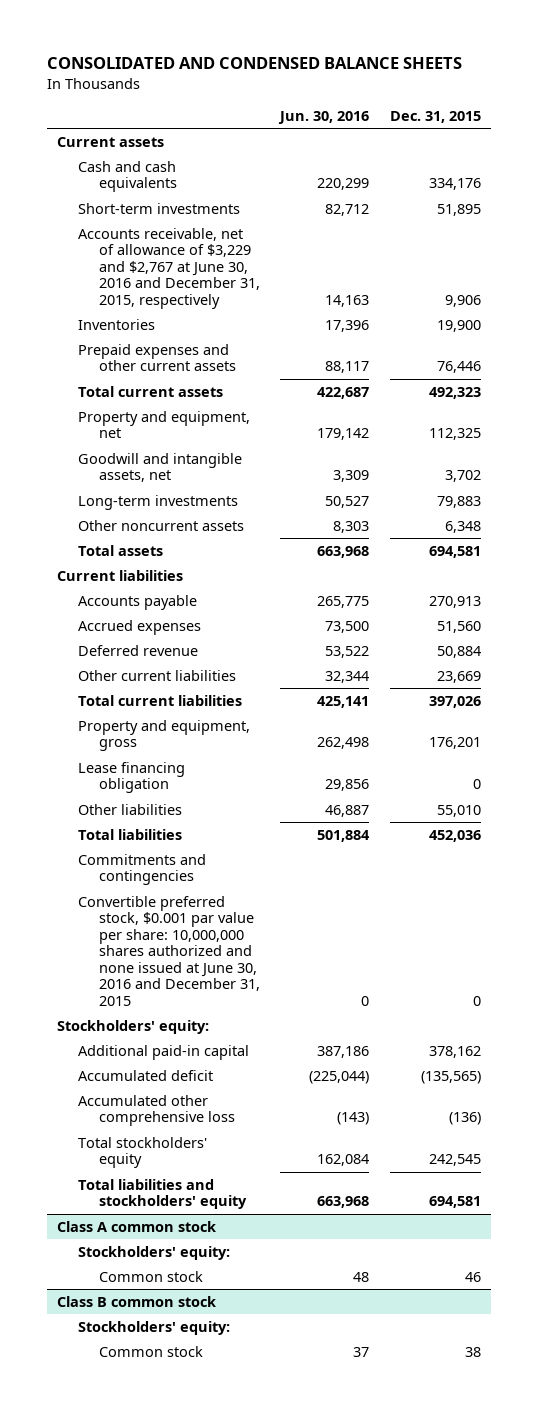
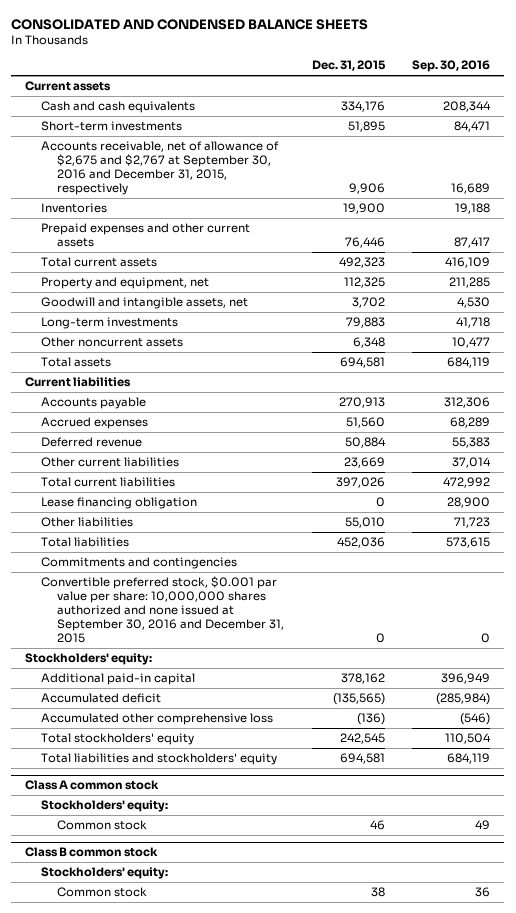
[278,110,370,124] Jun. 30, 2016 -> none
none -> [412,60,491,73] Sep. 30, 2016
[78,227,261,309] Accounts receivable, net of allowance of $3,229 and $2,767 at June 30, 2016 and December 31, 2015, respectively -> [40,140,279,196] Accounts receivable, net of allowance of $2,675 and $2,767 at September 30, 2016 and December 31, 2015, respectively
[78,719,251,752] Property and equipment, gross -> none
[78,895,261,1006] Convertible preferred stock, $0.001 par value per share: 10,000,000 shares authorized and none issued at June 30, 2016 and December 31, 2015 -> [40,575,284,644] Convertible preferred stock, $0.001 par value per share: 10,000,000 shares authorized and none issued at September 30, 2016 and December 31, 2015

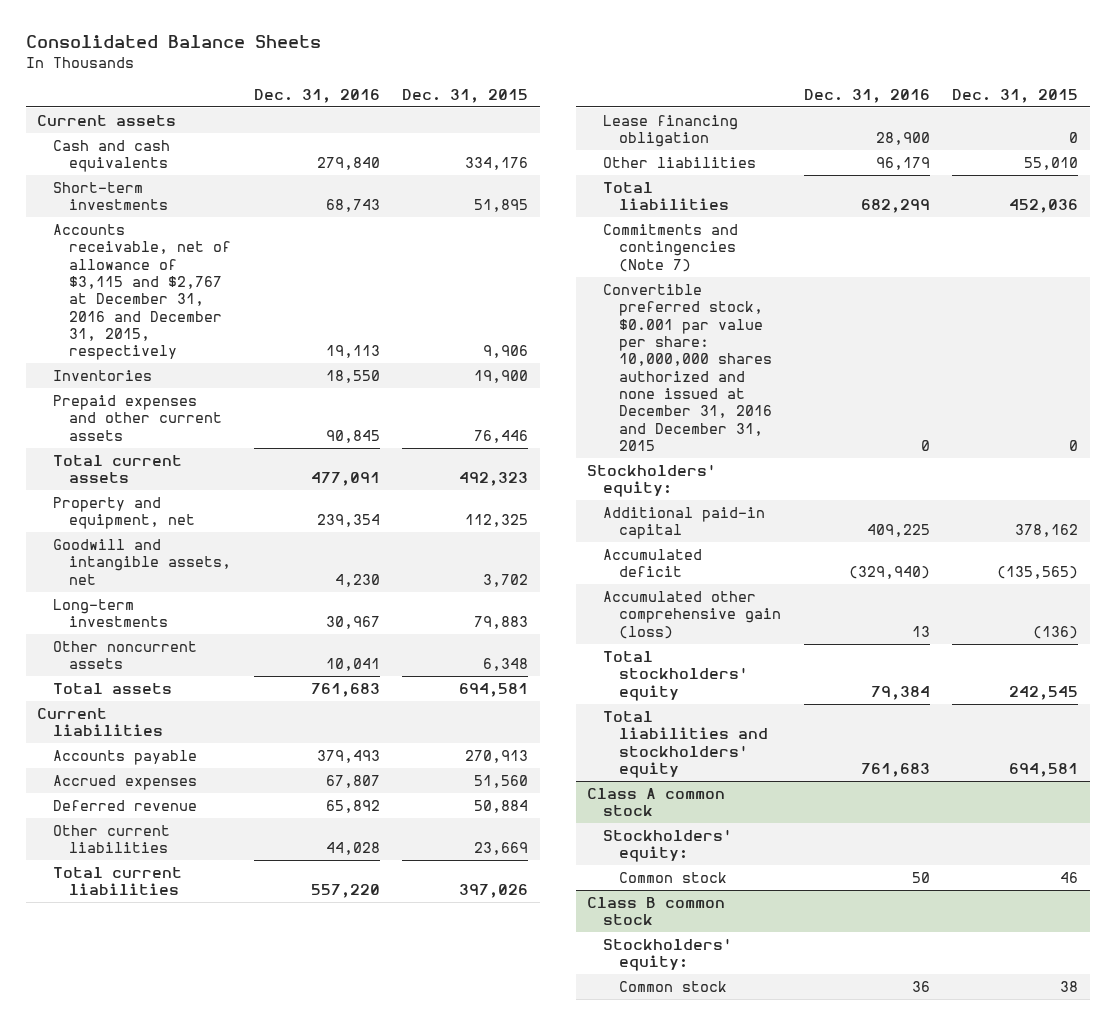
[11,18,369,30] CONSOLIDATED AND CONDENSED BALANCE SHEETS -> [25,35,321,49] Consolidated Balance Sheets
[412,60,491,73] Sep. 30, 2016 -> none
none -> [253,88,380,103] Dec. 31, 2016
[40,140,279,196] Accounts receivable, net of allowance of $2,675 and $2,767 at September 30, 2016 and December 31, 2015, respectively -> [53,223,232,361] Accounts receivable, net of allowance of $3,115 and $2,767 at December 31, 2016 and December 31, 2015, respectively
[40,556,237,569] Commitments and contingencies -> [603,223,739,272] Commitments and contingencies (Note 7)
[40,575,284,644] Convertible preferred stock, $0.001 par value per share: 10,000,000 shares authorized and none issued at September 30, 2016 and December 31, 2015 -> [603,283,773,452] Convertible preferred stock, $0.001 par value per share: 10,000,000 shares authorized and none issued at December 31, 2016 and December 31, 2015
[40,712,273,725] Accumulated other comprehensive loss -> [603,590,782,639] Accumulated other comprehensive gain (loss)

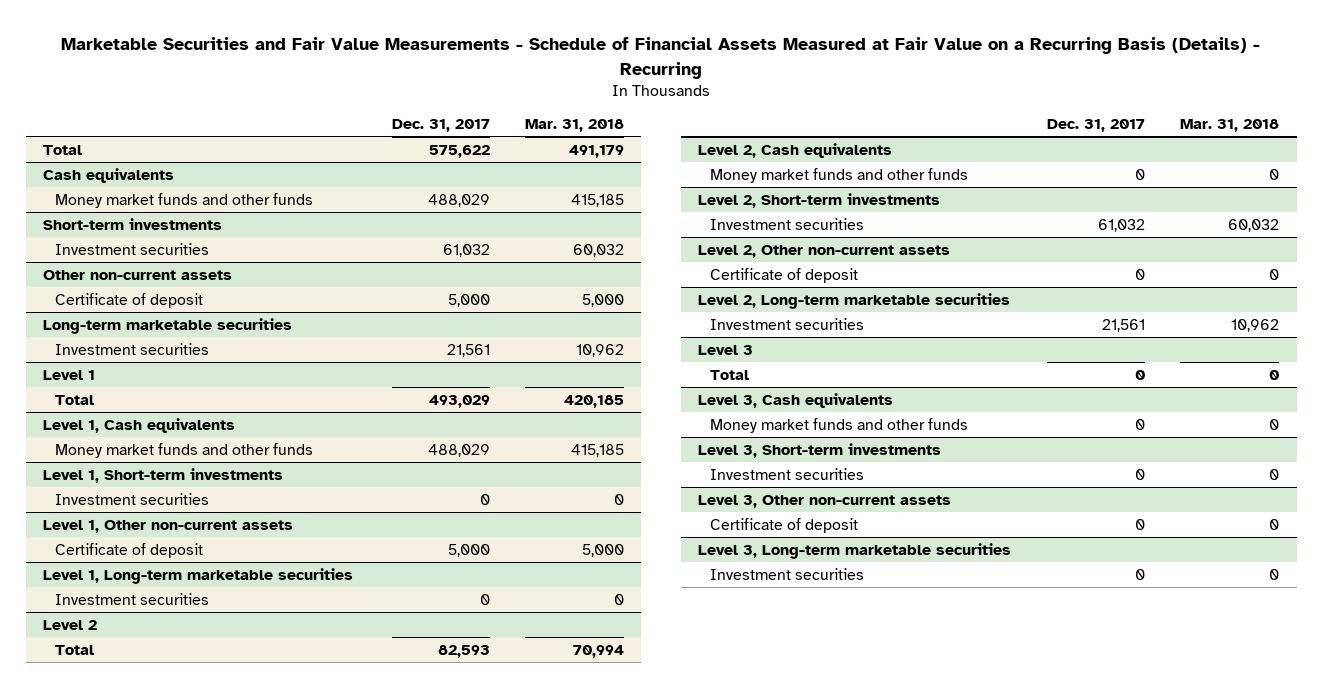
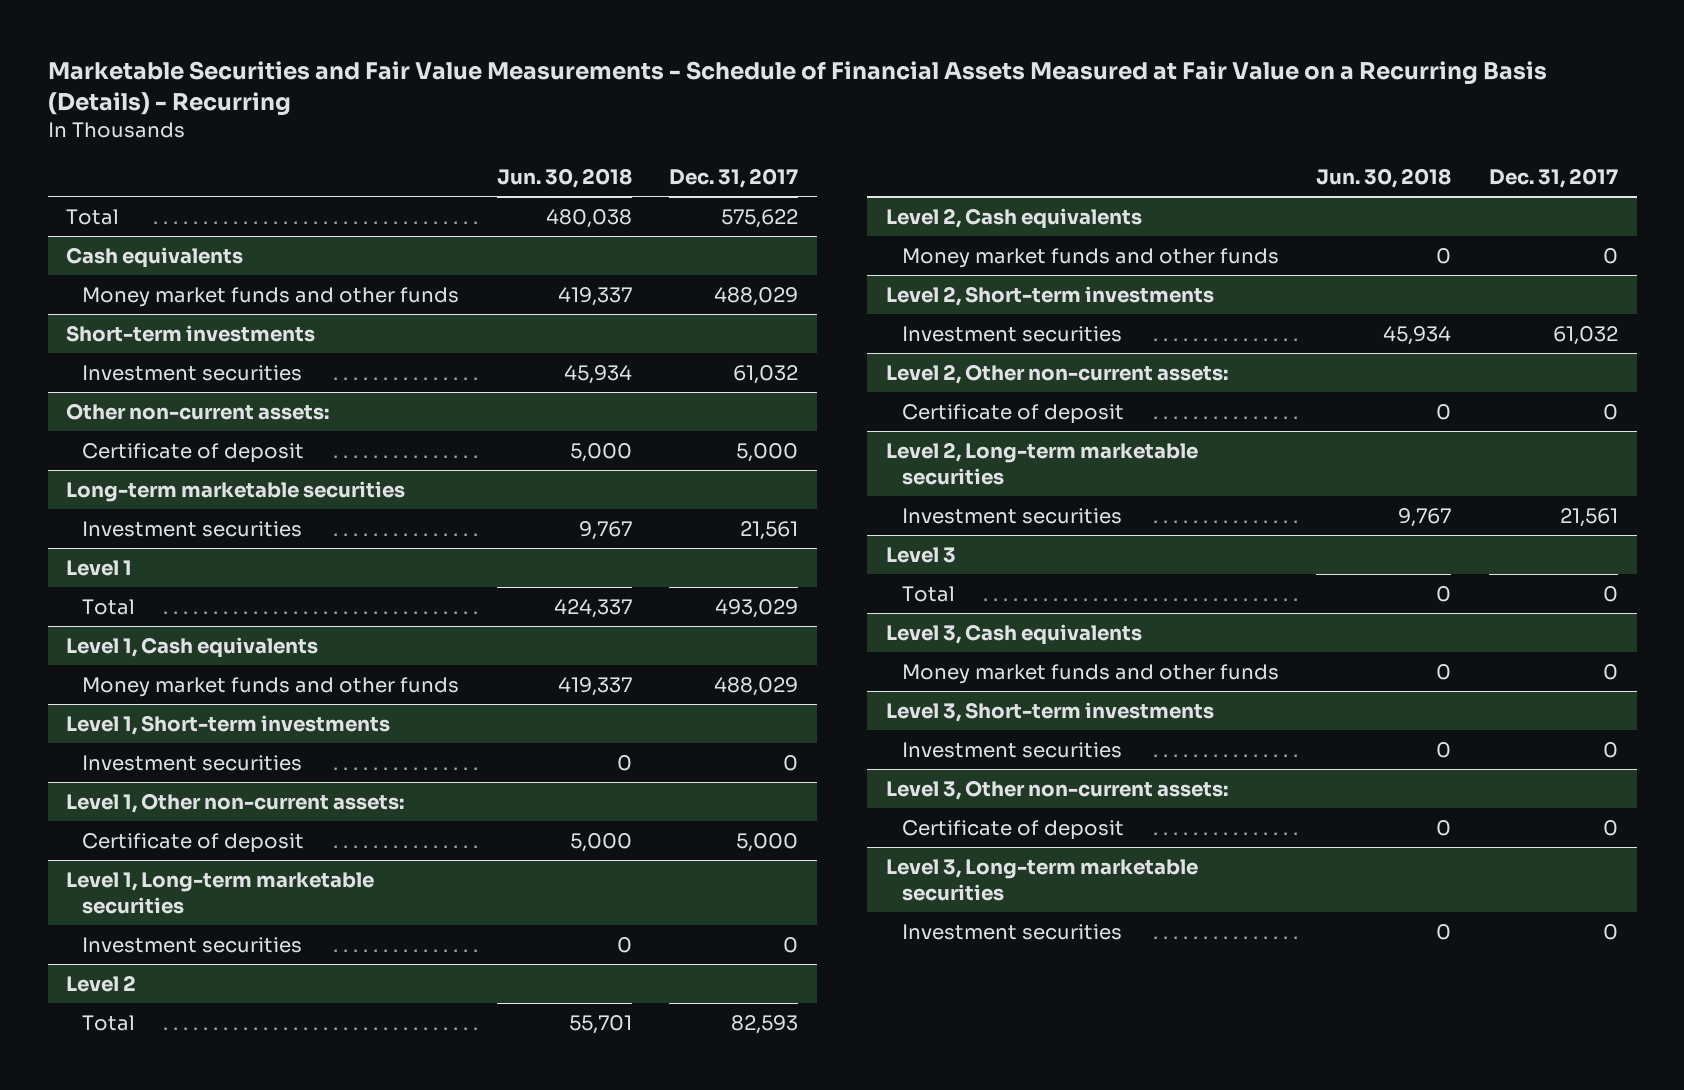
[524,119,624,133] Mar. 31, 2018 -> none
none -> [496,167,632,188] Jun. 30, 2018
[43,269,233,280] Other non-current assets -> [66,402,330,420] Other non-current assets:
[43,519,294,533] Level 1, Other non-current assets -> [66,792,405,813] Level 1, Other non-current assets:
[698,244,951,258] Level 2, Other non-current assets -> [886,363,1229,384] Level 2, Other non-current assets:
[698,494,952,508] Level 3, Other non-current assets -> [886,779,1229,800] Level 3, Other non-current assets:

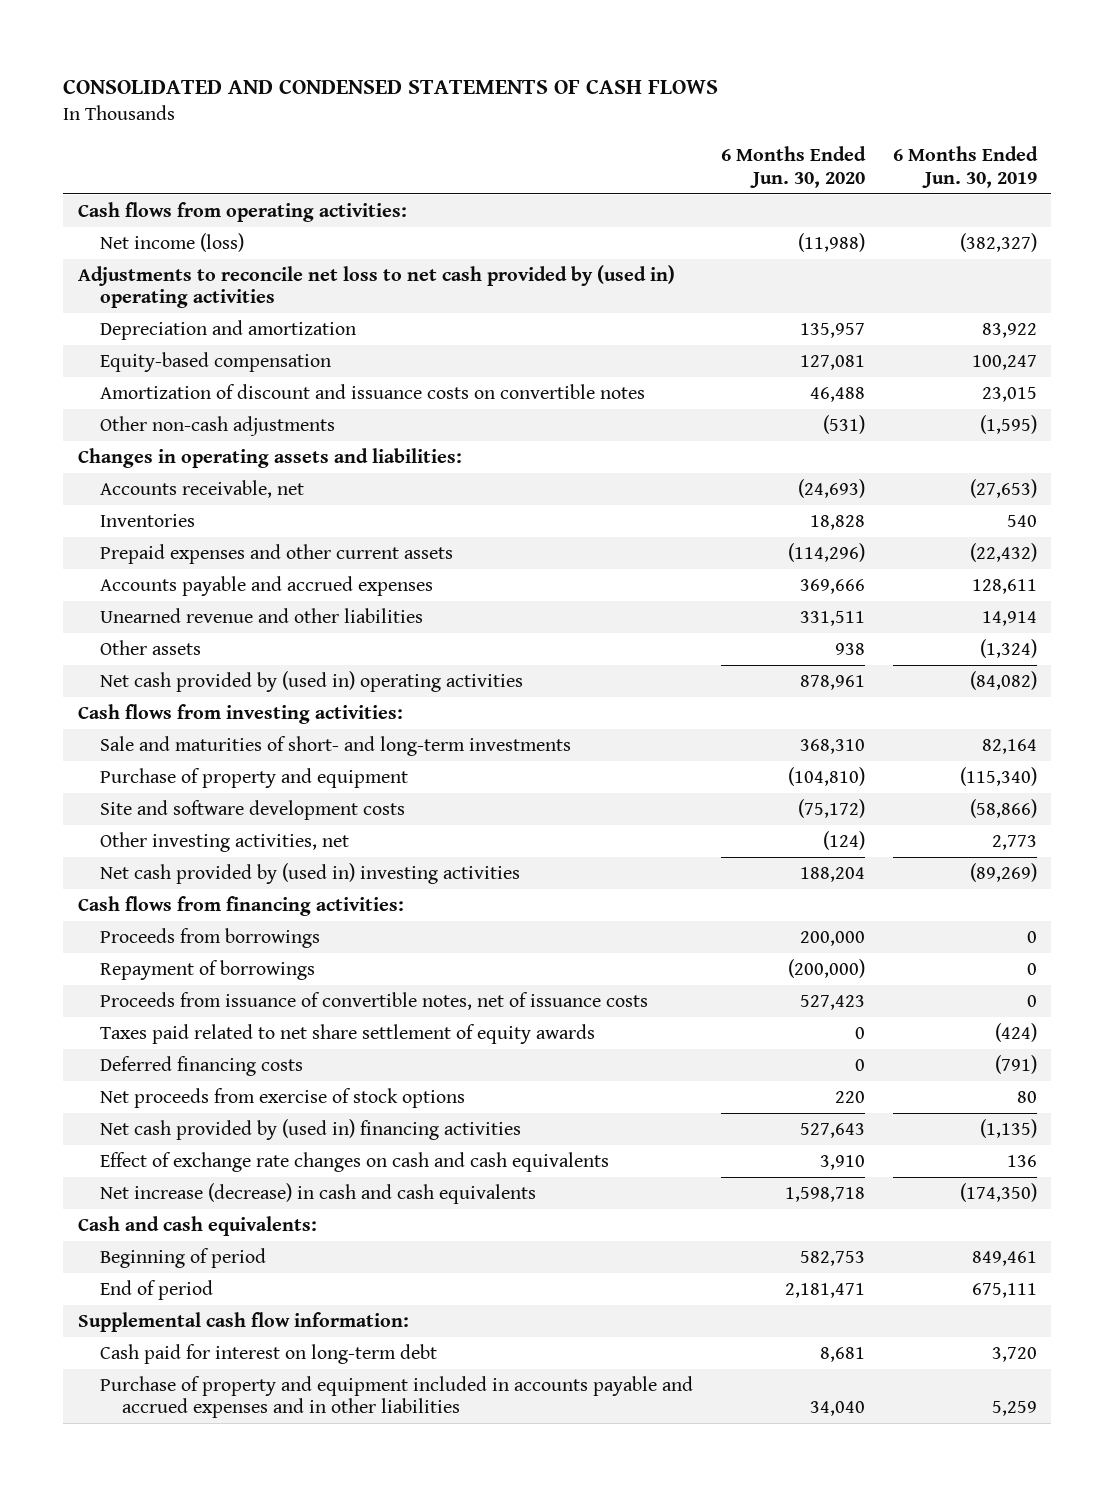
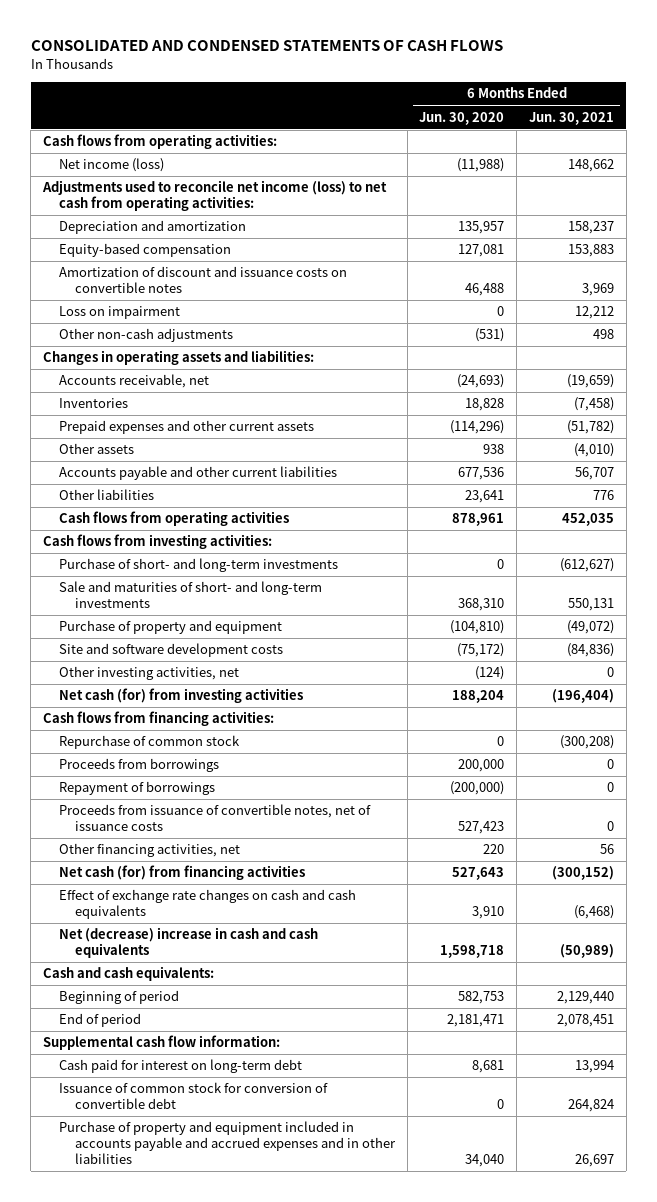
[893,146,1039,188] 6 Months Ended Jun. 30, 2019 -> none
none -> [529,111,615,125] Jun. 30, 2021
[77,264,675,309] Adjustments to reconcile net loss to net cash provided by (used in) operating activities -> [42,180,388,212] Adjustments used to reconcile net income (loss) to net cash from operating activities:
none -> [58,306,180,320] Loss on impairment
[99,575,433,596] Accounts payable and accrued expenses -> none
[99,607,423,623] Unearned revenue and other liabilities -> none
none -> [58,466,337,481] Accounts payable and other current liabilities
none -> [58,489,154,501] Other liabilities
[99,670,523,692] Net cash provided by (used in) operating activities -> [58,511,289,527] Cash flows from operating activities
none -> [58,558,338,573] Purchase of short- and long-term investments
[99,862,520,884] Net cash provided by (used in) investing activities -> [58,688,303,704] Net cash (for) from investing activities
none -> [58,735,240,750] Repurchase of common stock
[99,1023,595,1044] Taxes paid related to net share settlement of equity awards -> none
[99,1055,303,1076] Deferred financing costs -> none
[99,1087,465,1108] Net proceeds from exercise of stock options -> none
none -> [58,843,240,858] Other financing activities, net
[99,1118,521,1140] Net cash provided by (used in) financing activities -> [58,865,305,881] Net cash (for) from financing activities
[99,1182,536,1204] Net increase (decrease) in cash and cash equivalents -> [58,927,318,959] Net (decrease) increase in cash and cash equivalents
none -> [58,1082,328,1110] Issuance of common stock for conversion of convertible debt

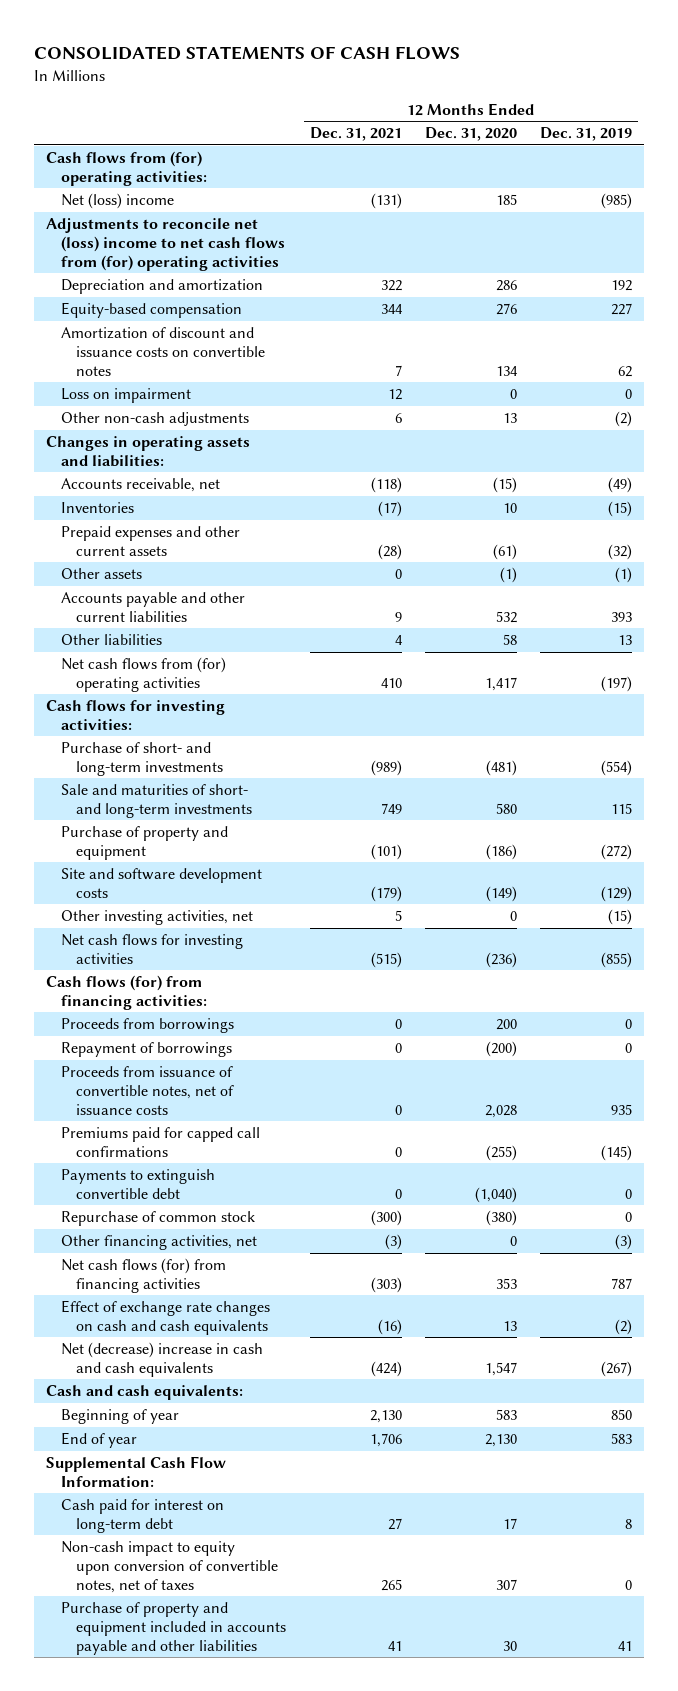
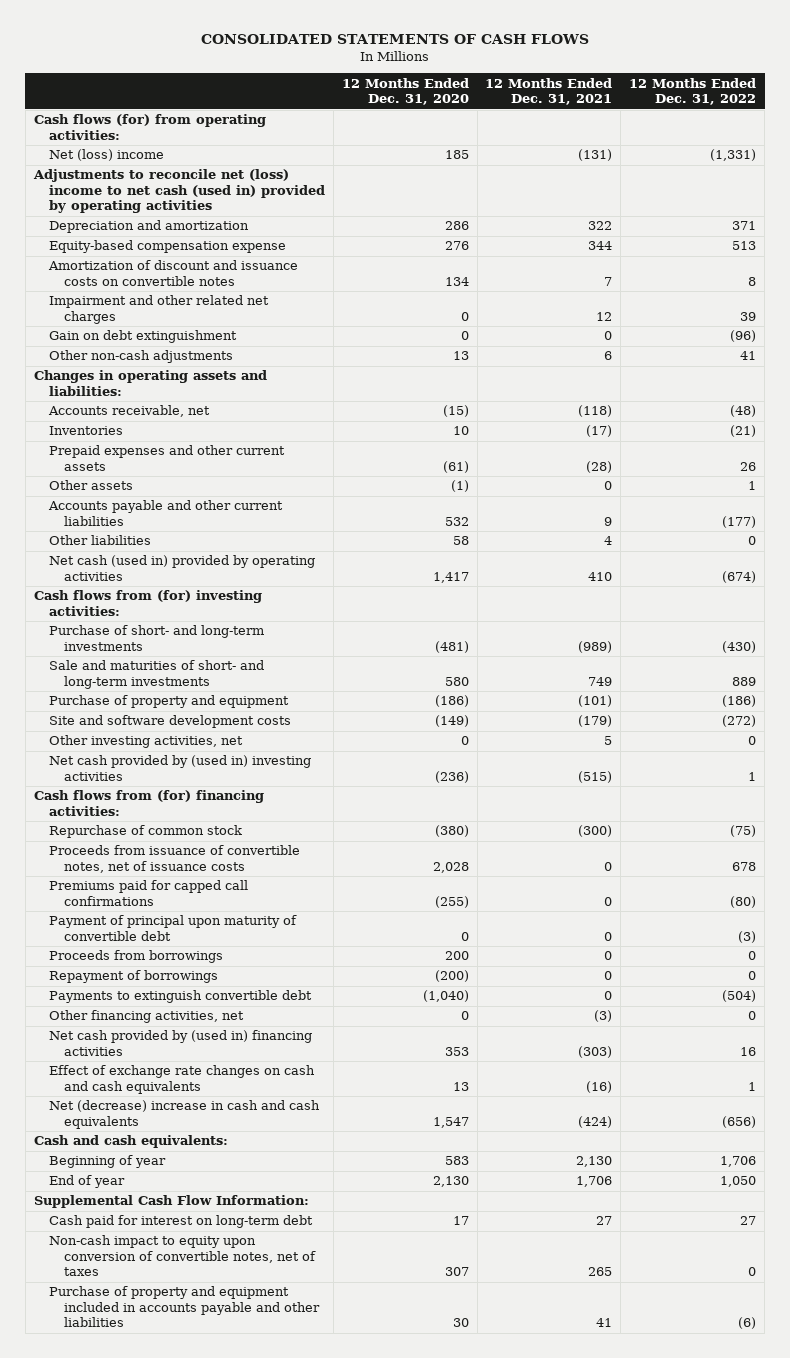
[540,127,633,142] Dec. 31, 2019 -> none
none -> [629,77,757,106] 12 Months Ended Dec. 31, 2022
[45,151,208,186] Cash flows from (for) operating activities: -> [33,114,266,140] Cash flows (for) from operating activities:
[45,218,286,271] Adjustments to reconcile net (loss) income to net cash flows from (for) operating activities -> [32,169,325,214] Adjustments to reconcile net (loss) income to net cash (used in) provided by operating activities
[61,302,243,319] Equity-based compensation -> [48,240,286,254] Equity-based compensation expense
[61,388,192,404] Loss on impairment -> none
none -> [48,295,269,324] Impairment and other related net charges
none -> [48,330,237,344] Gain on debt extinguishment
[61,657,227,692] Net cash flows from (for) operating activities -> [48,555,315,581] Net cash (used in) provided by operating activities
[45,700,225,730] Cash flows for investing activities: -> [33,590,262,616] Cash flows from (for) investing activities:
[61,934,244,964] Net cash flows for investing activities -> [48,755,311,781] Net cash provided by (used in) investing activities
[45,975,208,1010] Cash flows (for) from financing activities: -> [33,790,264,816] Cash flows from (for) financing activities:
[61,1211,256,1227] Repurchase of common stock -> [48,825,242,839] Repurchase of common stock
none -> [48,915,297,941] Payment of principal upon maturity of convertible debt
[61,1018,235,1034] Proceeds from borrowings -> [48,950,223,964] Proceeds from borrowings
[61,1042,233,1058] Repayment of borrowings -> [48,970,218,984] Repayment of borrowings
[61,1258,227,1293] Net cash flows (for) from financing activities -> [48,1030,312,1056] Net cash provided by (used in) financing activities

